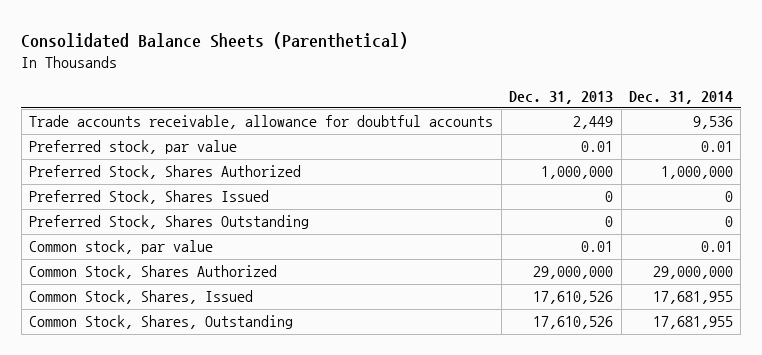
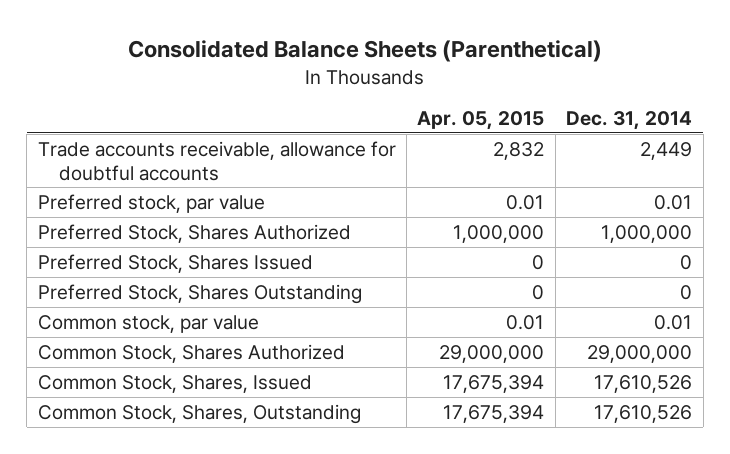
[509,90,614,104] Dec. 31, 2013 -> none
none -> [417,110,545,130] Apr. 05, 2015
[693,116,734,130] 9,536 -> [640,141,693,160] 2,449
[653,291,734,305] 17,681,955 -> [594,374,693,393] 17,610,526
[653,316,734,330] 17,681,955 -> [594,404,693,423] 17,610,526

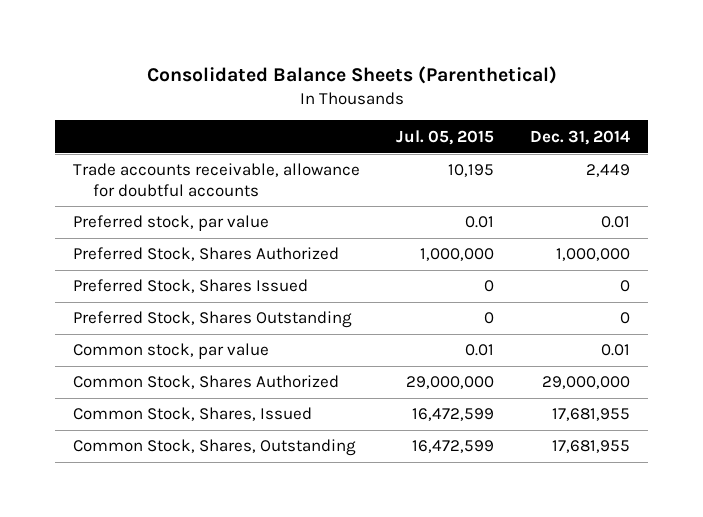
[417,110,545,130] Apr. 05, 2015 -> none
none -> [396,129,495,145] Jul. 05, 2015
[594,374,693,393] 17,610,526 -> [552,408,631,422] 17,681,955
[594,404,693,423] 17,610,526 -> [552,440,631,454] 17,681,955

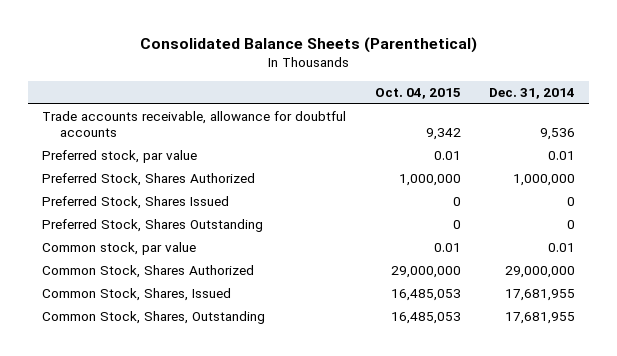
[396,129,495,145] Jul. 05, 2015 -> none
none -> [374,88,461,100] Oct. 04, 2015
[586,164,631,178] 2,449 -> [540,128,576,141] 9,536

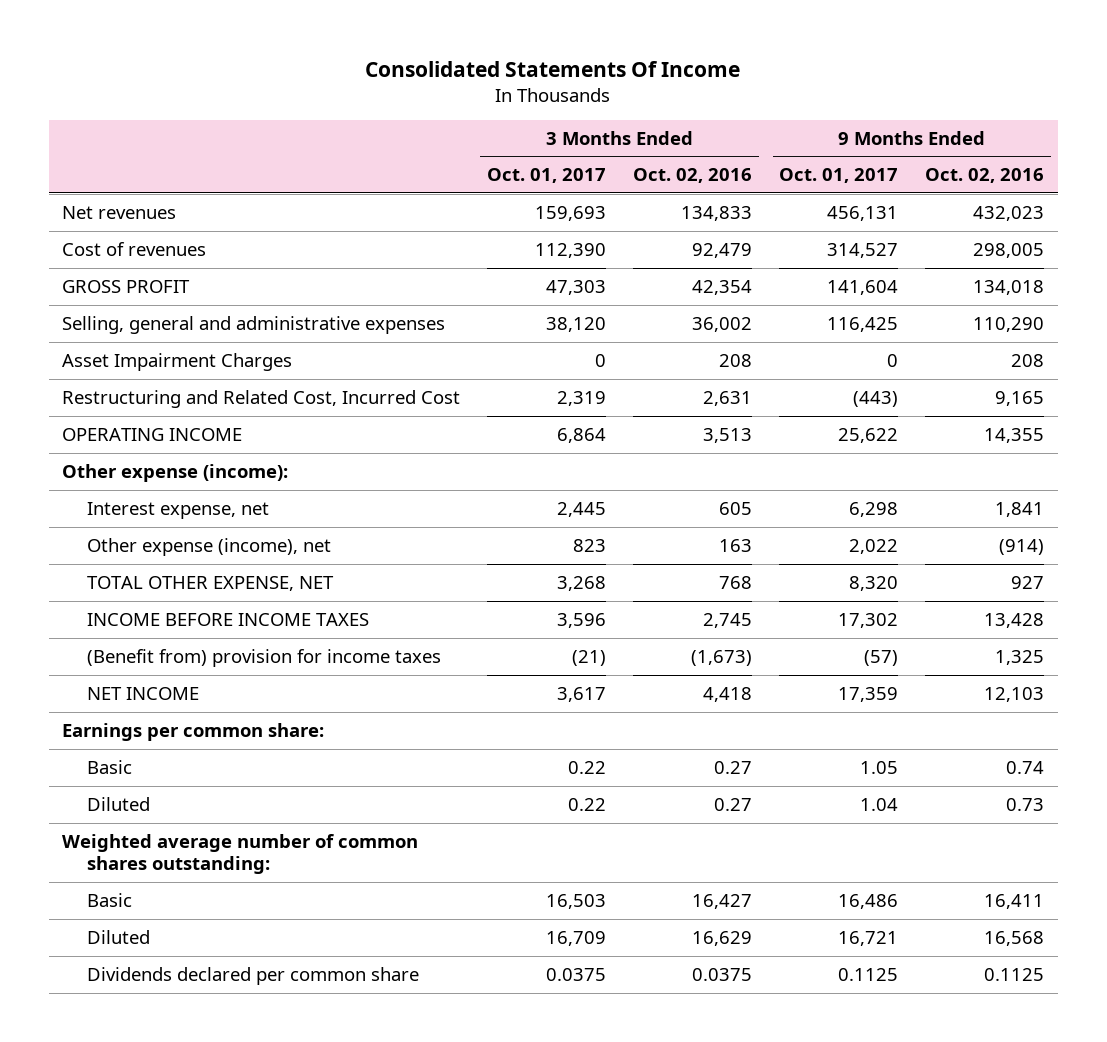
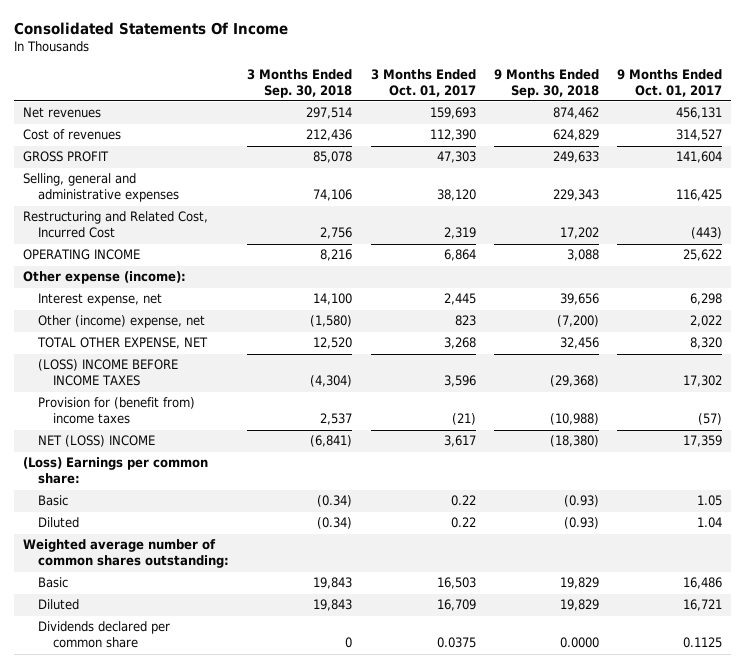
[633,168,753,184] Oct. 02, 2016 -> none
[925,168,1045,184] Oct. 02, 2016 -> none
none -> [247,68,353,98] 3 Months Ended Sep. 30, 2018
none -> [493,68,599,98] 9 Months Ended Sep. 30, 2018
[62,352,293,371] Asset Impairment Charges -> none
[87,537,332,556] Other expense (income), net -> [38,315,206,329] Other (income) expense, net
[87,612,370,626] INCOME BEFORE INCOME TAXES -> [38,359,179,387] (LOSS) INCOME BEFORE INCOME TAXES
[87,648,442,667] (Benefit from) provision for income taxes -> [38,397,196,425] Provision for (benefit from) income taxes
[87,686,200,700] NET INCOME -> [38,435,156,448] NET (LOSS) INCOME
[62,722,325,741] Earnings per common share: -> [23,457,209,485] (Loss) Earnings per common share:

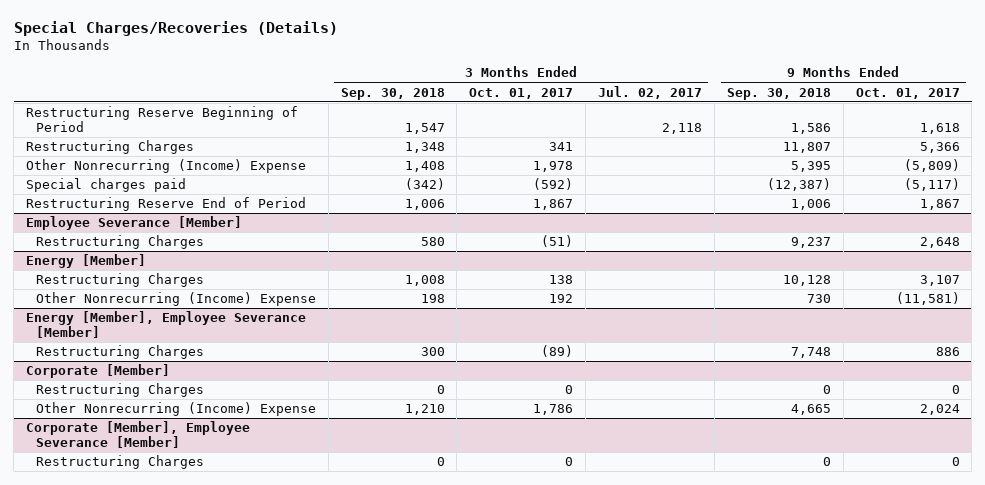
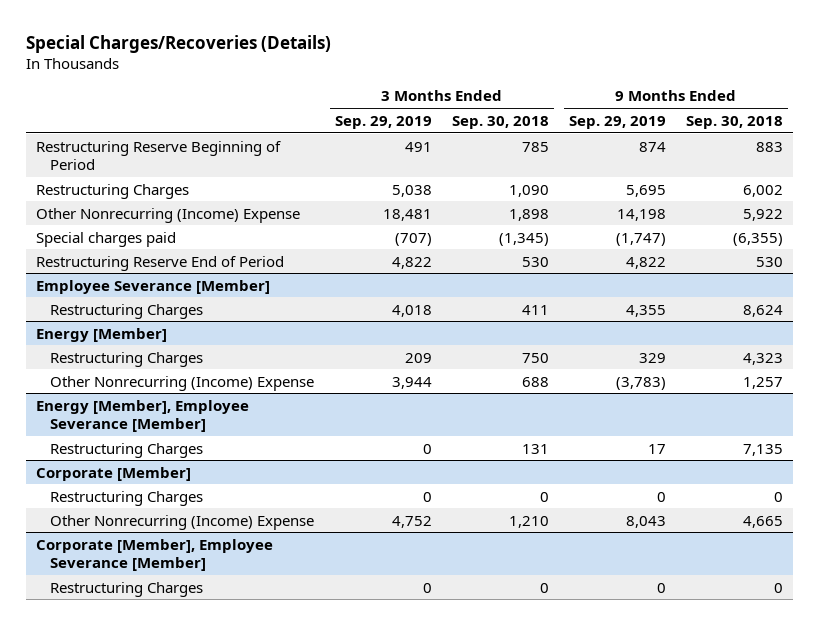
[469,87,574,99] Oct. 01, 2017 -> none
[598,85,703,99] Jul. 02, 2017 -> none
[855,87,960,99] Oct. 01, 2017 -> none
none -> [334,115,432,129] Sep. 29, 2019
none -> [568,115,666,129] Sep. 29, 2019
[404,123,445,135] 1,547 -> [521,141,549,152] 785
[790,123,831,135] 1,586 -> [756,141,784,152] 883
[404,142,445,154] 1,348 -> [508,184,549,197] 1,090
[782,142,831,154] 11,807 -> [743,184,784,197] 6,002
[404,161,445,173] 1,408 -> [508,208,549,221] 1,898
[790,161,831,173] 5,395 -> [743,208,784,221] 5,922
[404,178,445,191] (342) -> [498,232,549,246] (1,345)
[766,178,831,192] (12,387) -> [733,232,784,246] (6,355)
[404,199,445,211] 1,006 -> [521,256,549,267] 530
[790,199,831,211] 1,006 -> [756,256,784,267] 530
[420,237,445,247] 580 -> [521,304,549,315] 411
[790,237,831,249] 9,237 -> [743,304,784,317] 8,624
[404,275,445,287] 1,008 -> [521,352,549,363] 750
[782,275,831,287] 10,128 -> [743,352,784,365] 4,323
[420,294,445,304] 198 -> [521,376,549,387] 688
[806,294,831,304] 730 -> [743,376,784,389] 1,257
[420,347,445,357] 300 -> [521,443,549,454] 131
[790,347,831,359] 7,748 -> [743,443,784,456] 7,135

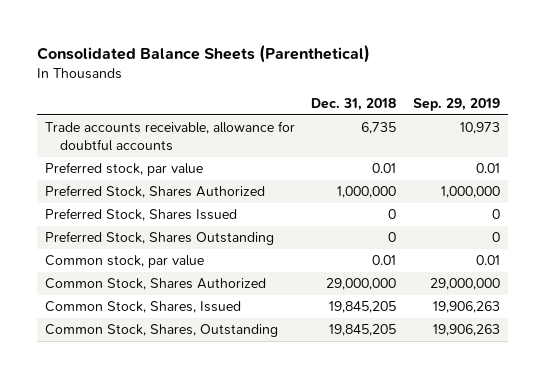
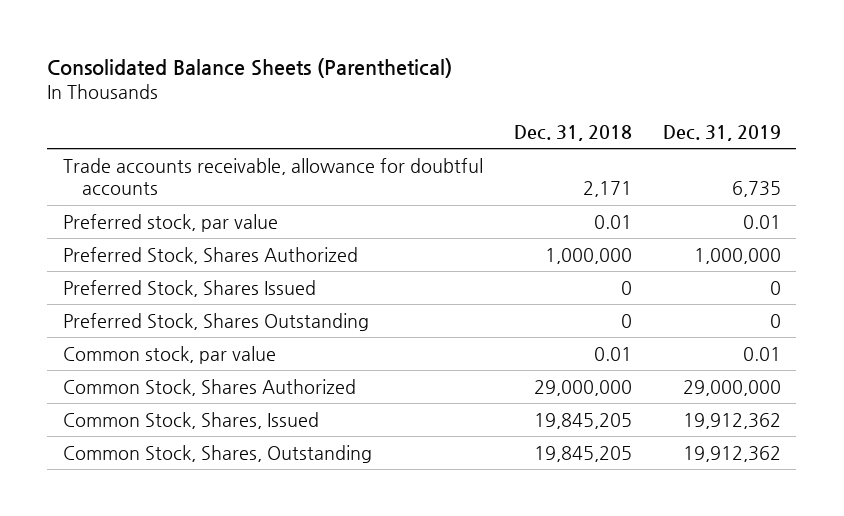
[412,98,500,112] Sep. 29, 2019 -> none
none -> [662,124,781,141] Dec. 31, 2019
[361,122,397,135] 6,735 -> [582,181,632,198] 2,171

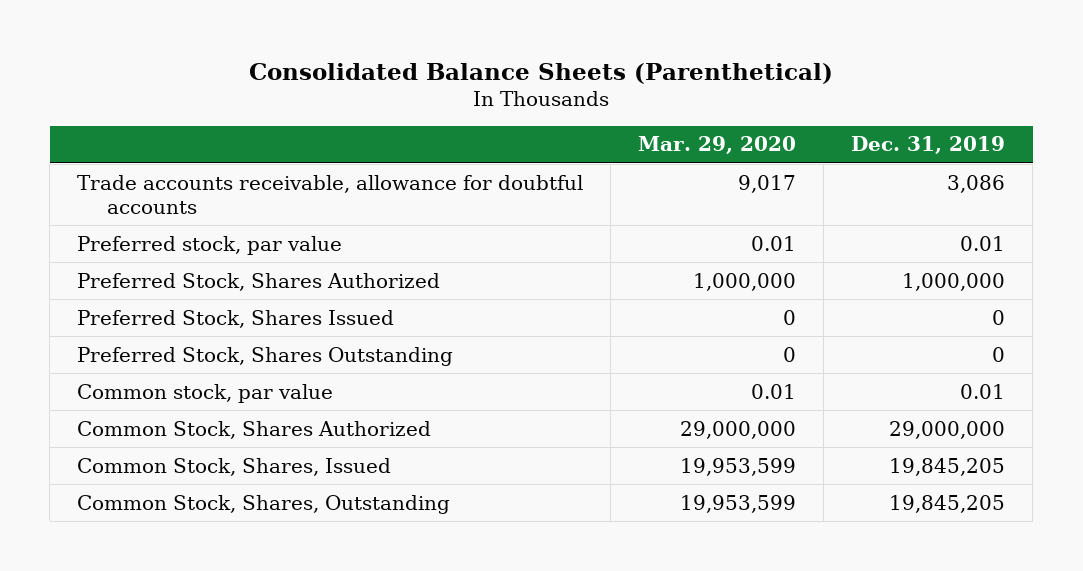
[513,124,632,141] Dec. 31, 2018 -> none
none -> [638,136,797,155] Mar. 29, 2020
[731,181,781,198] 6,735 -> [947,174,1006,193] 3,086
[682,412,781,429] 19,912,362 -> [889,457,1006,476] 19,845,205
[682,445,781,462] 19,912,362 -> [889,494,1006,513] 19,845,205

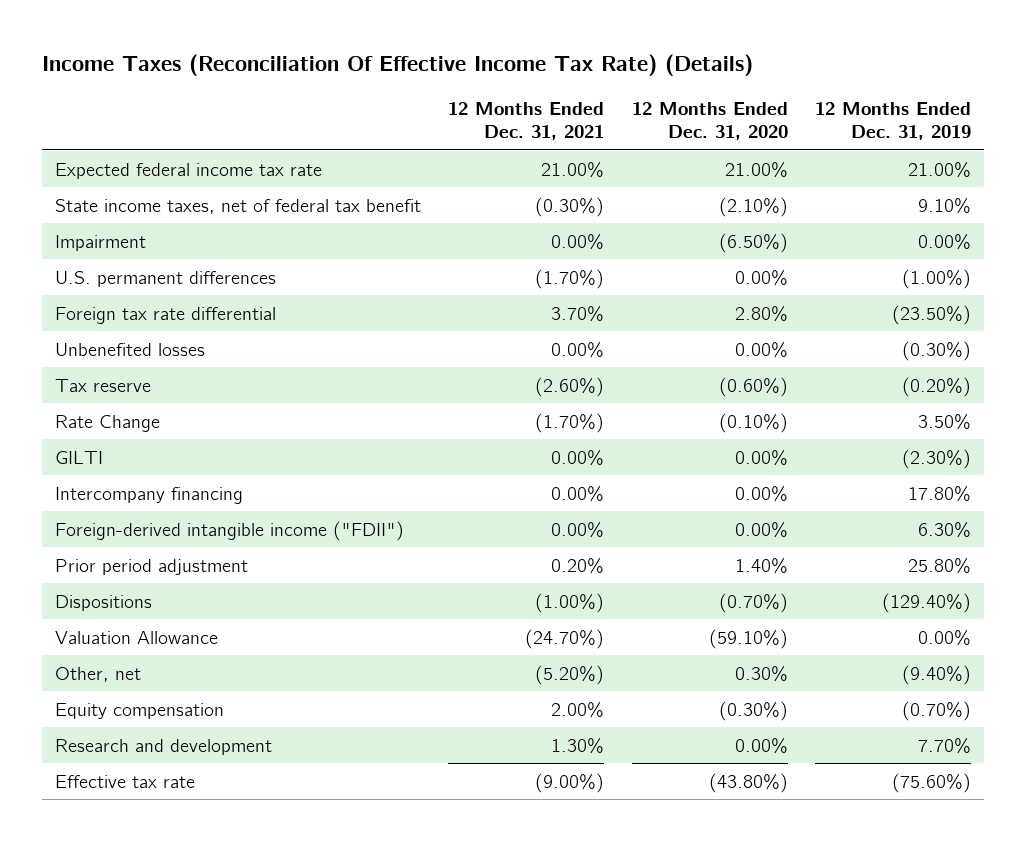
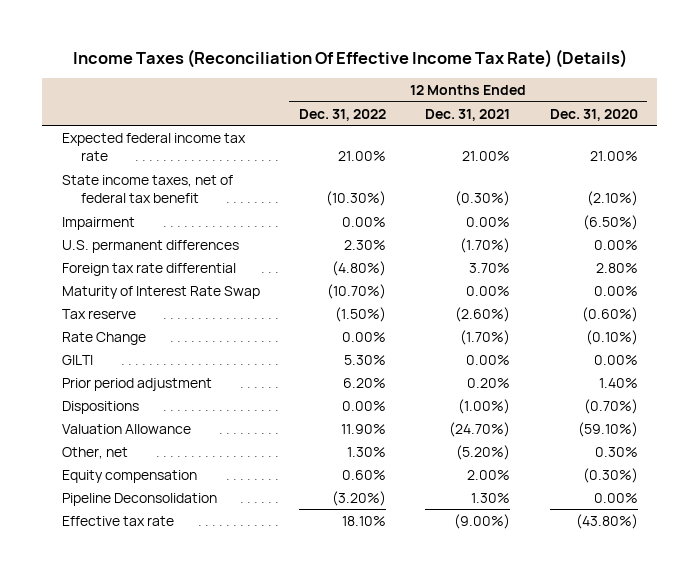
[814,102,971,141] 12 Months Ended Dec. 31, 2019 -> none
none -> [298,108,386,121] Dec. 31, 2022
[55,342,206,356] Unbenefited losses -> none
none -> [61,285,260,299] Maturity of Interest Rate Swap
[55,486,244,504] Intercompany financing -> none
[55,520,405,541] Foreign-derived intangible income ("FDII") -> none
[55,738,273,755] Research and development -> none
none -> [61,492,217,506] Pipeline Deconsolidation

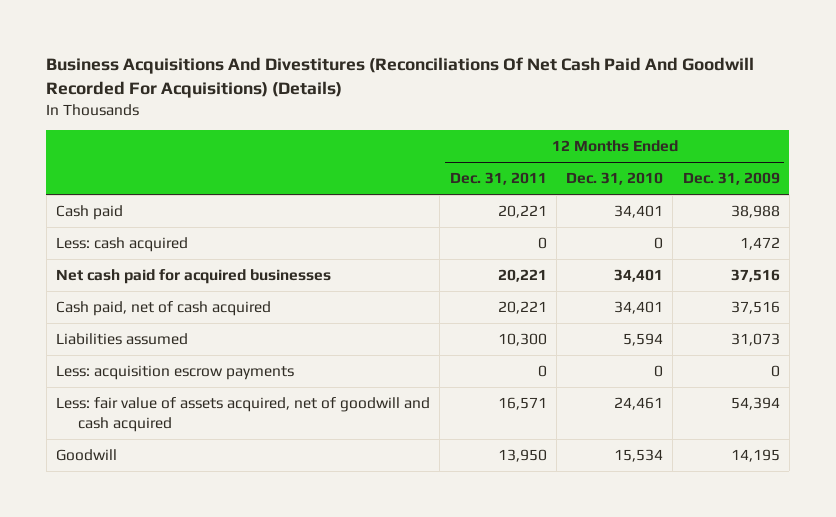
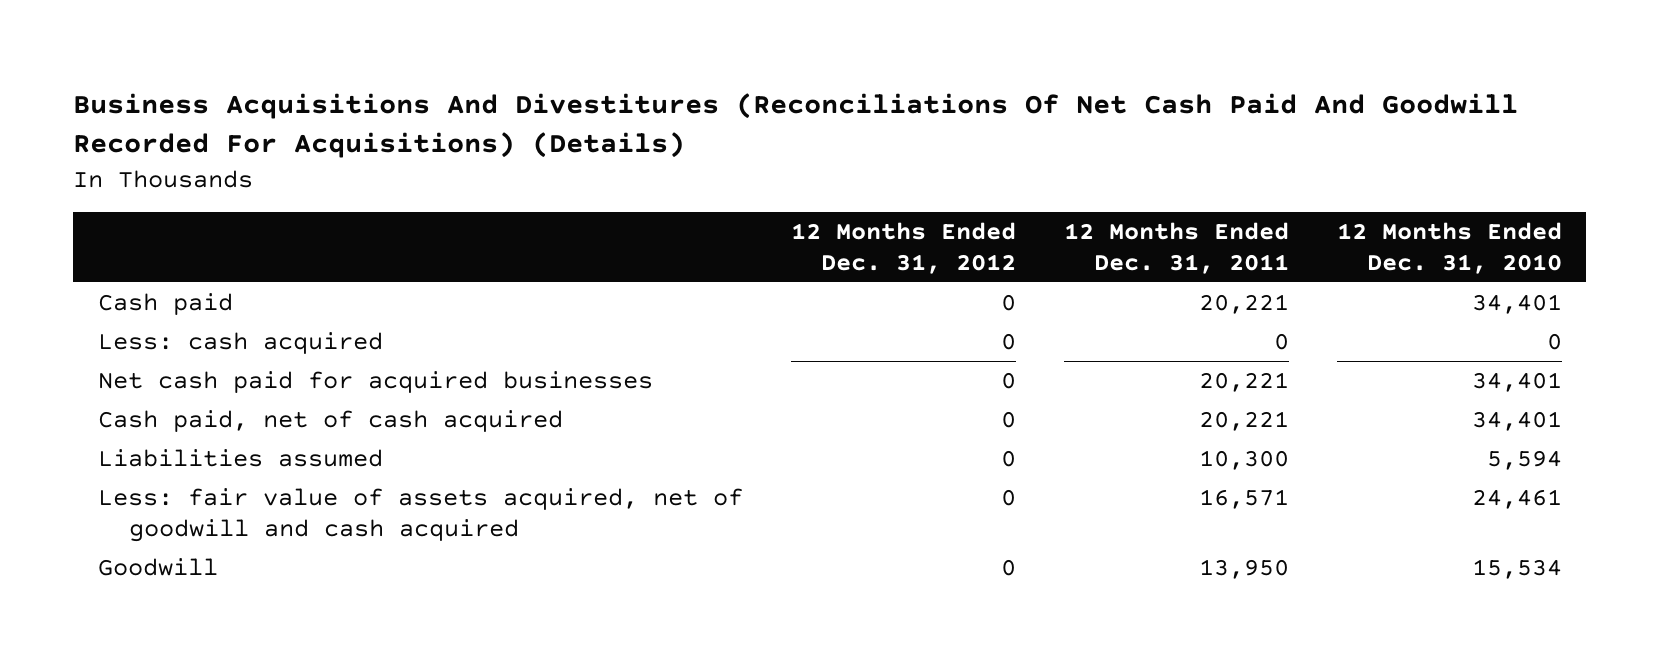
[682,172,780,186] Dec. 31, 2009 -> none
none -> [790,221,1016,274] 12 Months Ended Dec. 31, 2012
[56,364,295,380] Less: acquisition escrow payments -> none

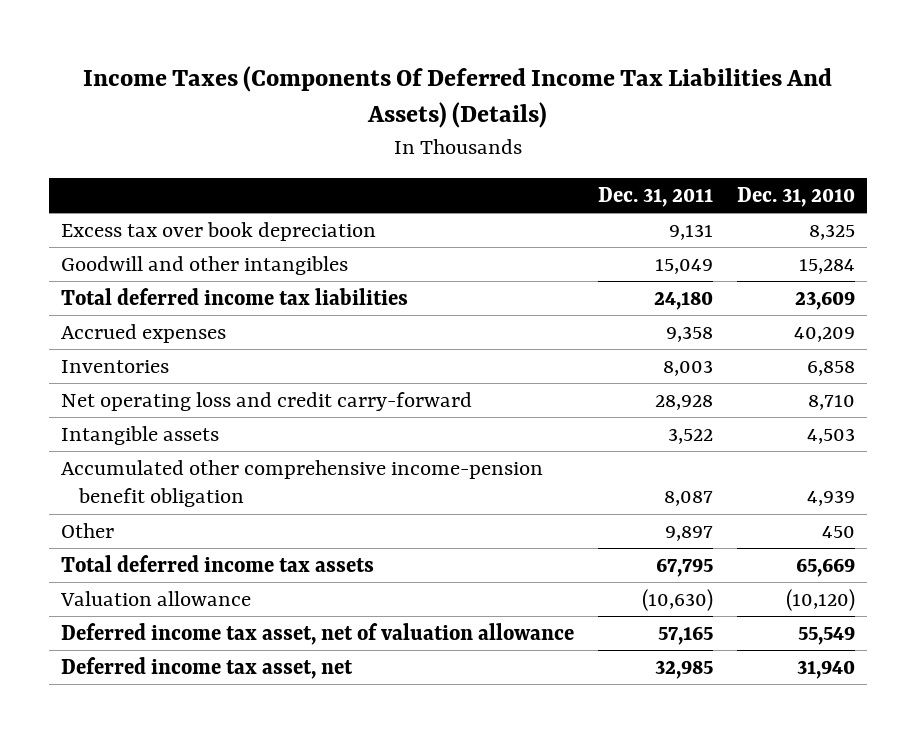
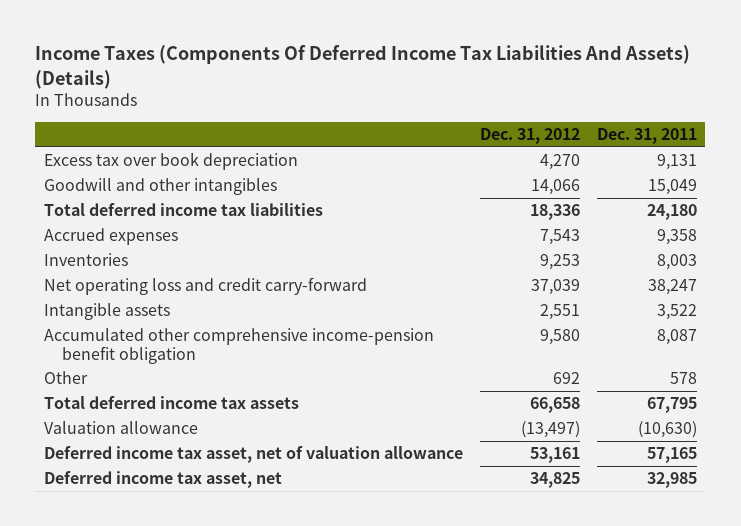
[736,187,855,208] Dec. 31, 2010 -> none
none -> [479,128,580,145] Dec. 31, 2012
[654,394,713,410] 28,928 -> [647,279,697,296] 38,247
[664,525,713,541] 9,897 -> [669,372,697,385] 578

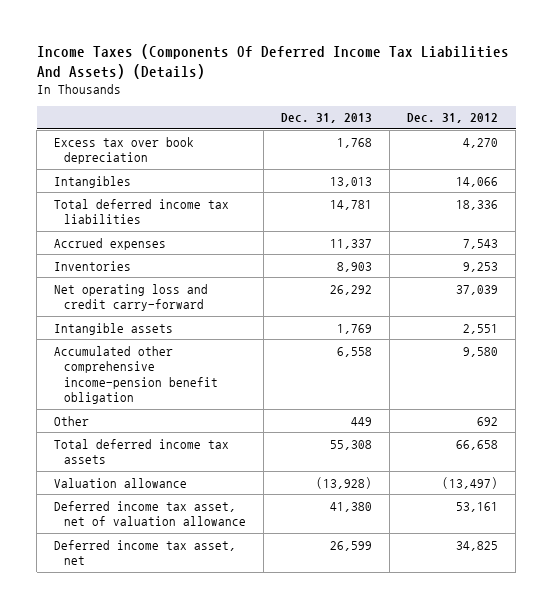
[596,128,697,145] Dec. 31, 2011 -> none
none -> [281,113,373,124] Dec. 31, 2013
[43,178,277,196] Goodwill and other intangibles -> [54,175,132,188] Intangibles

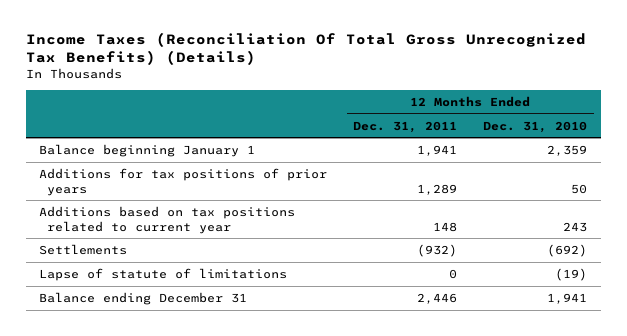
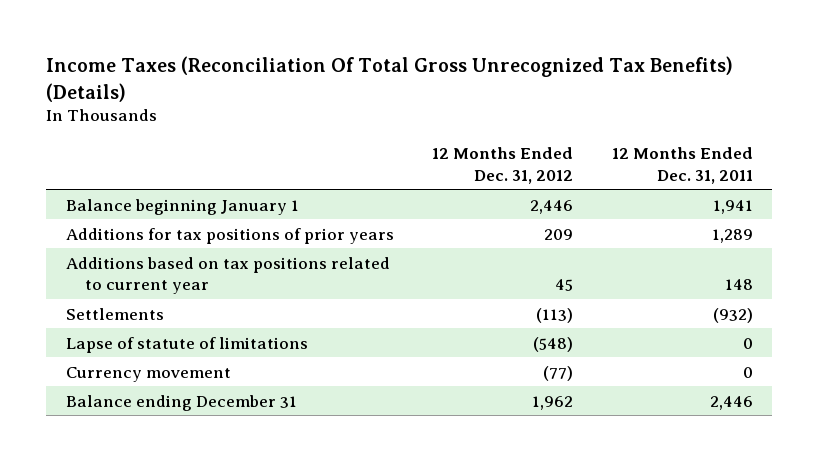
[483,120,588,133] Dec. 31, 2010 -> none
none -> [432,146,574,184] 12 Months Ended Dec. 31, 2012
none -> [65,366,231,382] Currency movement

